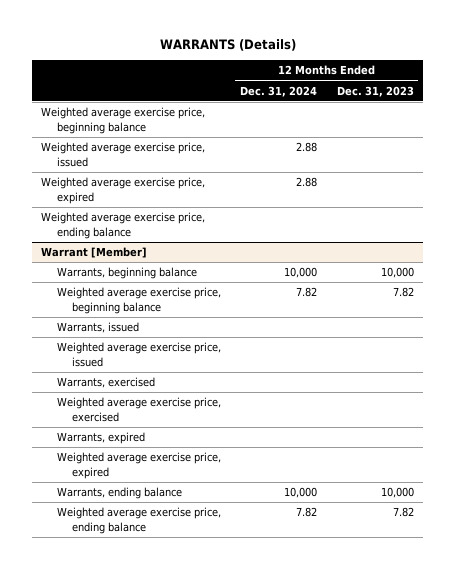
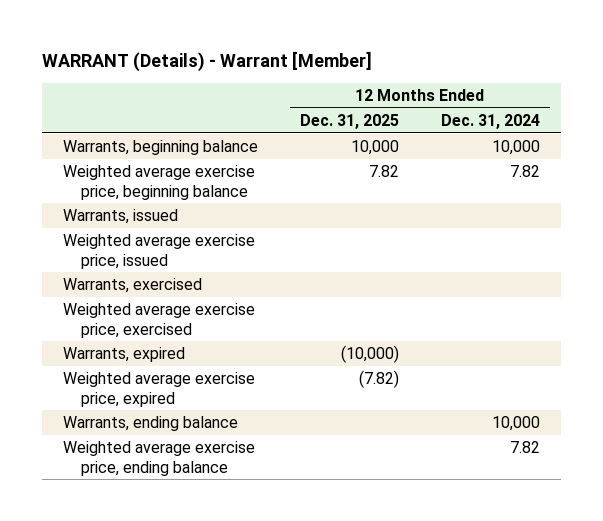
[159,39,296,52] WARRANTS (Details) -> [42,51,373,73] WARRANT (Details) - Warrant [Member]
[336,85,414,97] Dec. 31, 2023 -> none
none -> [300,114,400,130] Dec. 31, 2025
[41,107,206,134] Weighted average exercise price, beginning balance -> none
[41,142,206,167] Weighted average exercise price, issued -> none
[41,177,206,204] Weighted average exercise price, expired -> none
[41,212,206,239] Weighted average exercise price, ending balance -> none
[41,247,148,259] Warrant [Member] -> none

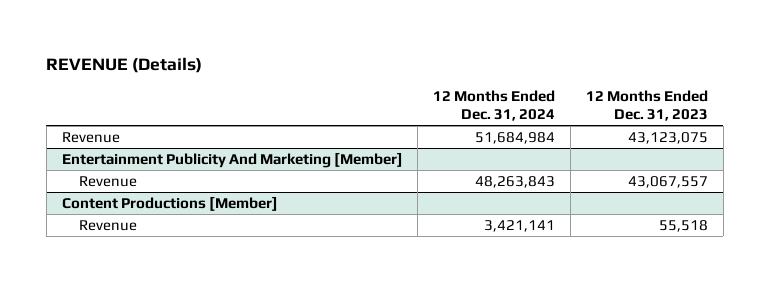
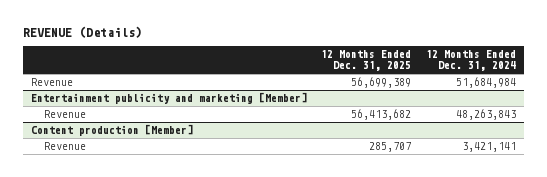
[585,89,708,122] 12 Months Ended Dec. 31, 2023 -> none
none -> [321,49,412,72] 12 Months Ended Dec. 31, 2025
[61,152,403,169] Entertainment Publicity And Marketing [Member] -> [30,91,307,104] Entertainment publicity and marketing [Member]
[61,196,278,212] Content Productions [Member] -> [30,123,193,136] Content production [Member]

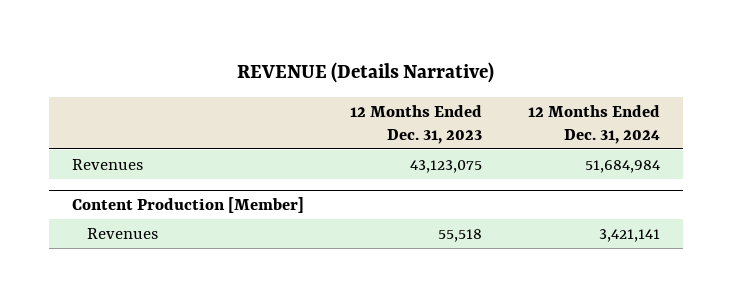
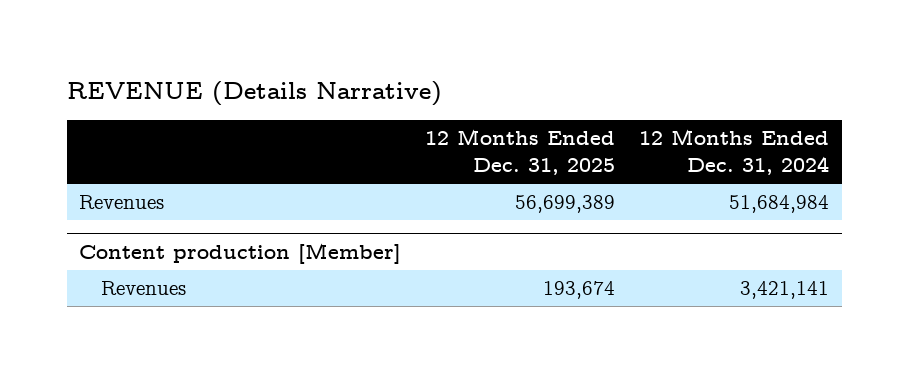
[350,105,483,144] 12 Months Ended Dec. 31, 2023 -> none
none -> [425,129,616,176] 12 Months Ended Dec. 31, 2025
[72,197,305,214] Content Production [Member] -> [78,242,401,264] Content production [Member]

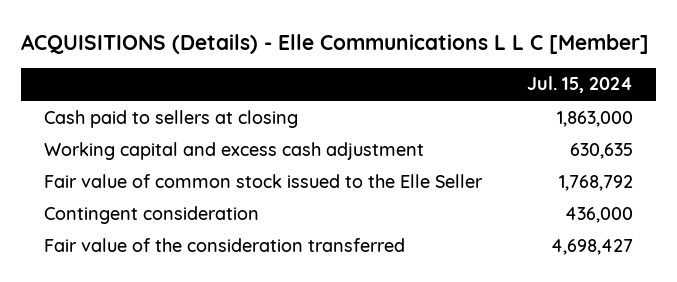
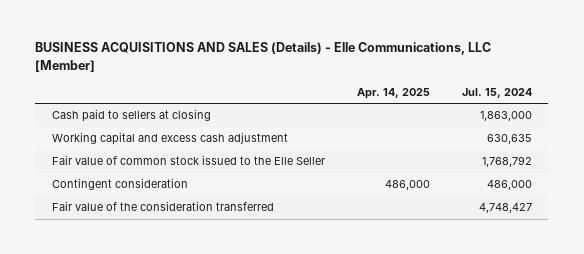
[21,33,650,54] ACQUISITIONS (Details) - Elle Communications L L C [Member] -> [35,42,492,72] BUSINESS ACQUISITIONS AND SALES (Details) - Elle Communications, LLC [Member]
none -> [356,87,430,99] Apr. 14, 2025
[565,206,634,223] 436,000 -> [487,180,533,191] 486,000
[551,238,634,255] 4,698,427 -> [479,203,533,214] 4,748,427

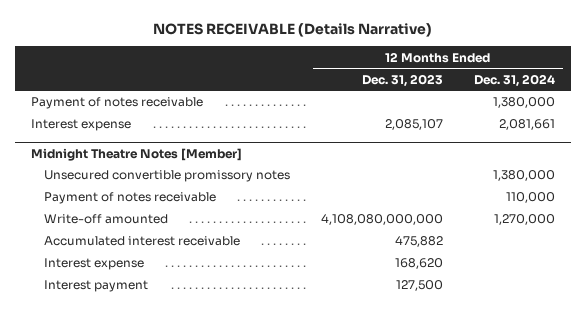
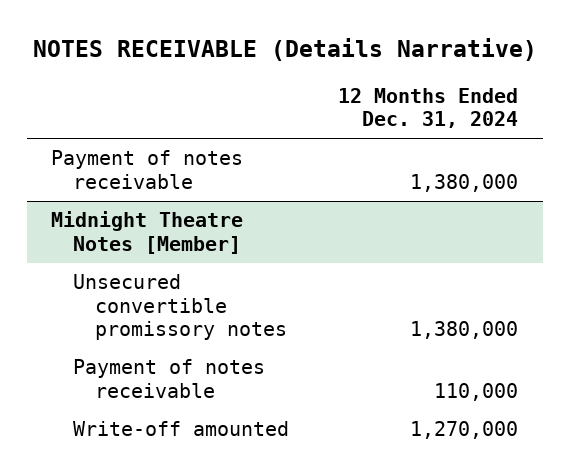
[362,73,444,87] Dec. 31, 2023 -> none
[30,119,131,132] Interest expense -> none
[44,236,241,247] Accumulated interest receivable -> none
[44,258,145,271] Interest expense -> none
[44,280,149,293] Interest payment -> none

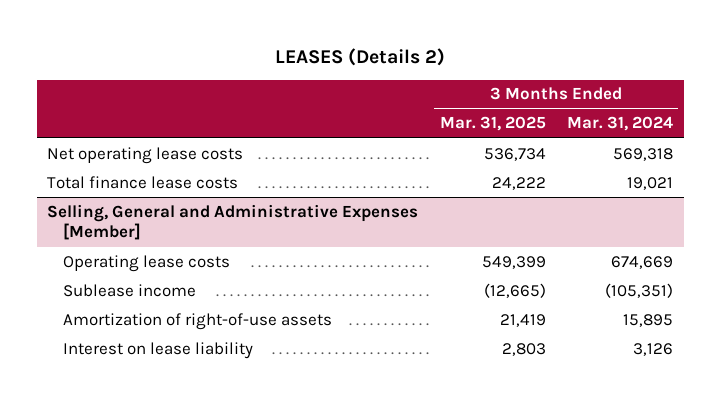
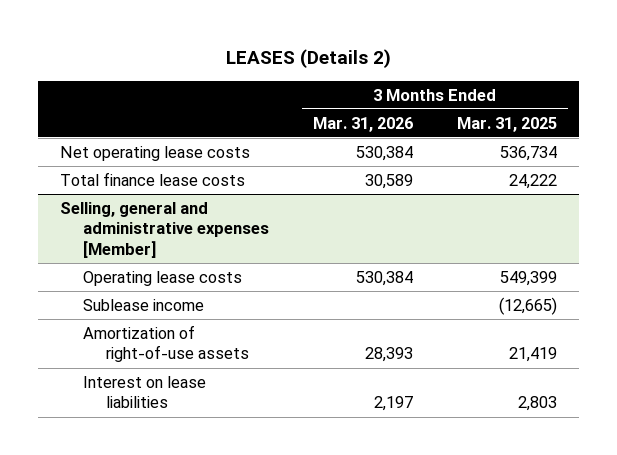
[567,116,674,132] Mar. 31, 2024 -> none
none -> [313,116,414,132] Mar. 31, 2026
[47,203,419,241] Selling, General and Administrative Expenses [Member] -> [60,201,270,258] Selling, general and administrative expenses [Member]
[62,341,253,359] Interest on lease liability -> [83,375,207,409] Interest on lease liabilities

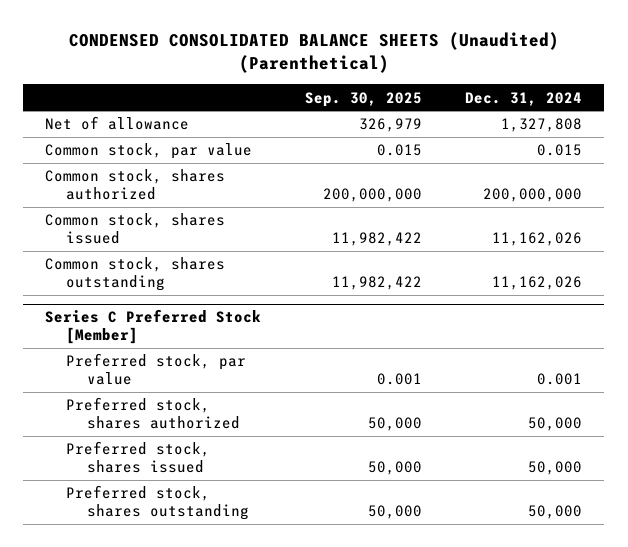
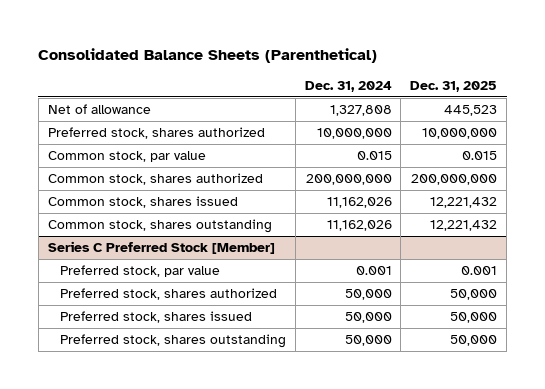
[68,32,559,74] CONDENSED CONSOLIDATED BALANCE SHEETS (Unaudited) (Parenthetical) -> [38,47,378,63] Consolidated Balance Sheets (Parenthetical)
[304,91,422,107] Sep. 30, 2025 -> none
none -> [410,80,498,92] Dec. 31, 2025
none -> [47,127,265,140] Preferred stock, shares authorized

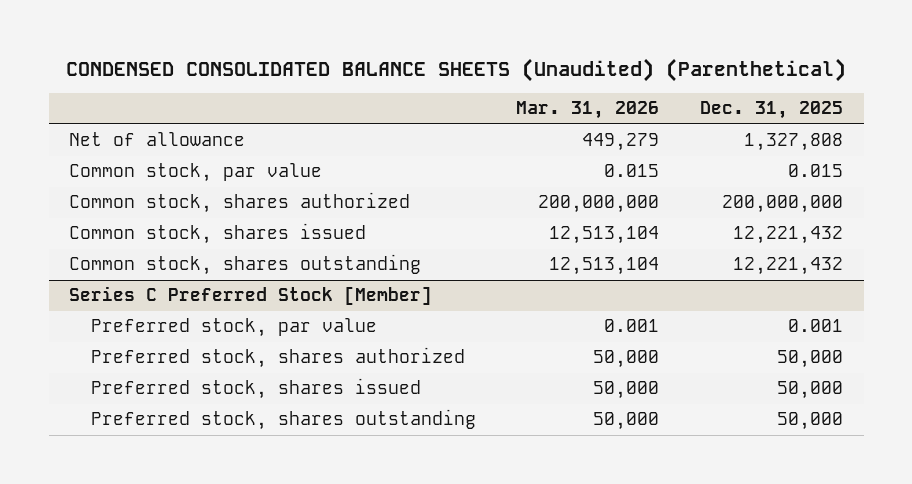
[38,47,378,63] Consolidated Balance Sheets (Parenthetical) -> [66,57,847,82] CONDENSED CONSOLIDATED BALANCE SHEETS (Unaudited) (Parenthetical)
[304,80,392,92] Dec. 31, 2024 -> none
none -> [516,101,660,120] Mar. 31, 2026
[47,127,265,140] Preferred stock, shares authorized -> none
[444,105,498,117] 445,523 -> [744,133,844,152] 1,327,808

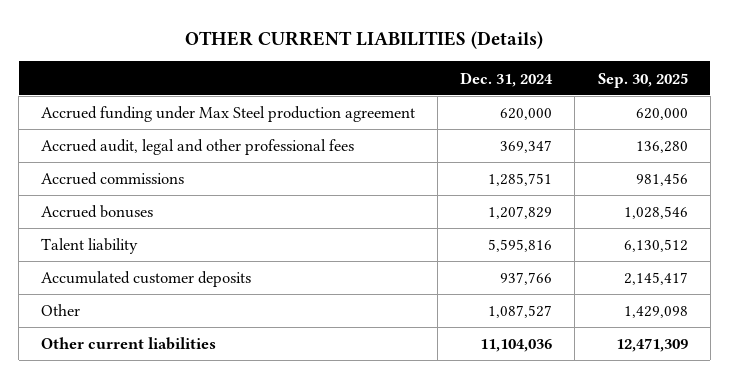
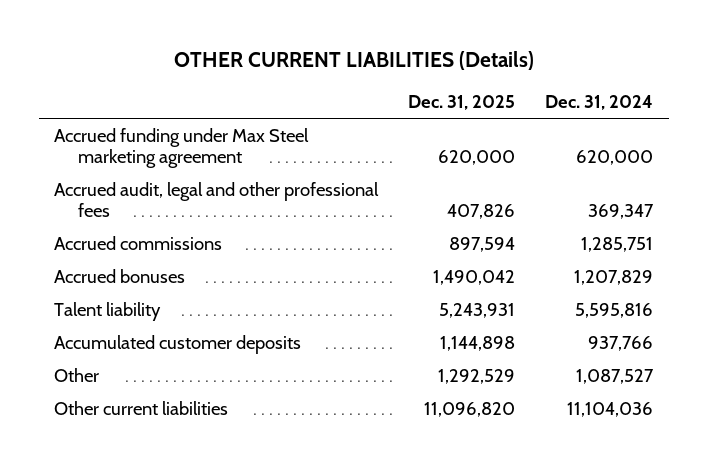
[597,72,688,88] Sep. 30, 2025 -> none
none -> [408,95,516,111] Dec. 31, 2025
[41,106,416,123] Accrued funding under Max Steel production agreement -> [53,127,309,168] Accrued funding under Max Steel marketing agreement

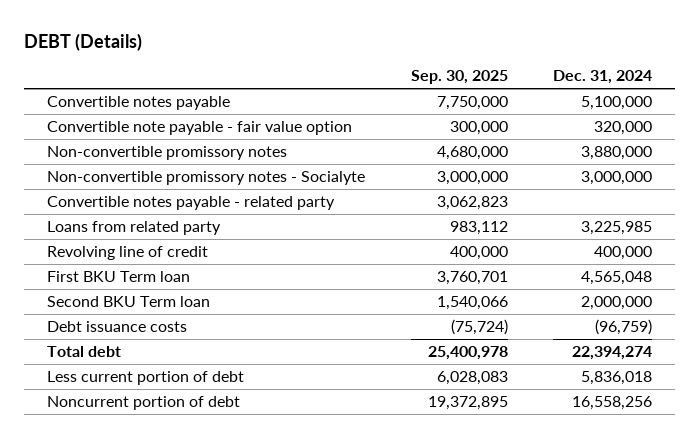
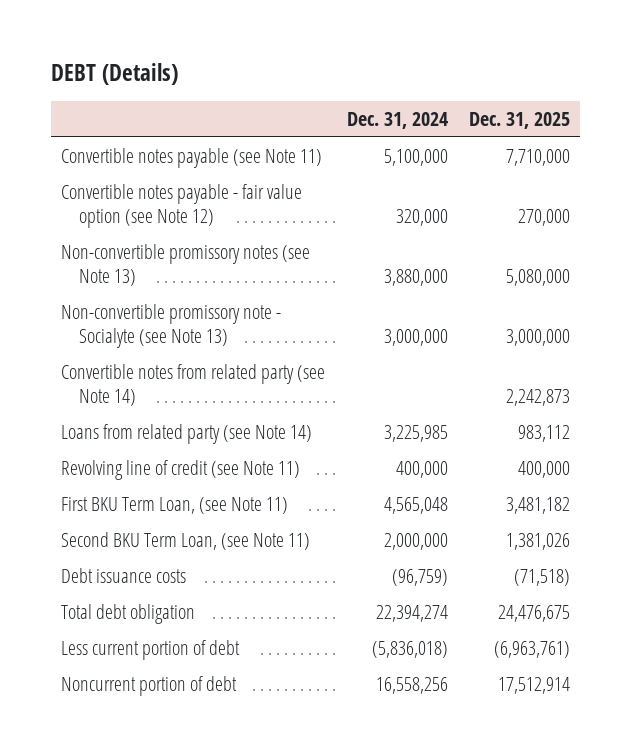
[410,70,508,85] Sep. 30, 2025 -> none
none -> [468,111,570,129] Dec. 31, 2025
[46,195,335,210] Convertible notes payable - related party -> none
[46,95,230,110] Convertible notes payable -> [61,147,323,168] Convertible notes payable (see Note 11)
[46,120,352,135] Convertible note payable - fair value option -> [61,183,303,228] Convertible notes payable - fair value option (see Note 12)
[46,145,287,160] Non-convertible promissory notes -> [61,243,311,286] Non-convertible promissory notes (see Note 13)
[46,170,365,185] Non-convertible promissory notes - Socialyte -> [61,303,282,348] Non-convertible promissory note - Socialyte (see Note 13)
none -> [61,363,326,406] Convertible notes from related party (see Note 14)
[46,220,221,235] Loans from related party -> [61,423,313,444] Loans from related party (see Note 14)
[46,245,208,260] Revolving line of credit -> [61,459,301,480] Revolving line of credit (see Note 11)
[46,270,190,282] First BKU Term loan -> [61,496,289,514] First BKU Term Loan, (see Note 11)
[46,295,210,307] Second BKU Term loan -> [61,531,311,550] Second BKU Term Loan, (see Note 11)
[46,345,121,357] Total debt -> [61,603,196,624] Total debt obligation
[581,370,653,385] 5,836,018 -> [371,640,448,658] (5,836,018)

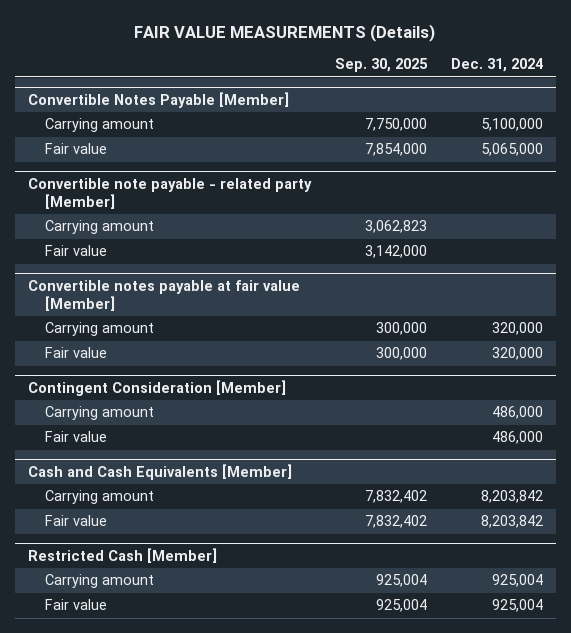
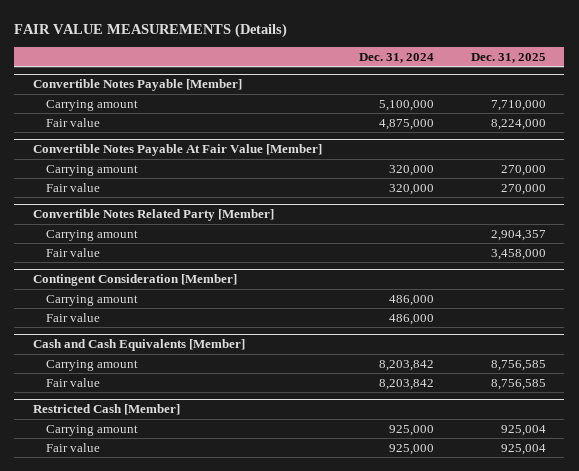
[334,58,428,73] Sep. 30, 2025 -> none
none -> [470,52,546,63] Dec. 31, 2025
[27,177,312,209] Convertible note payable - related party [Member] -> none
[45,220,155,235] Carrying amount -> none
[45,245,108,257] Fair value -> none
[481,143,544,157] 5,065,000 -> [378,118,434,130] 4,875,000
[27,279,300,311] Convertible notes payable at fair value [Member] -> [32,144,322,157] Convertible Notes Payable At Fair Value [Member]
none -> [32,209,274,222] Convertible Notes Related Party [Member]
none -> [46,229,139,241] Carrying amount
none -> [46,247,101,257] Fair value
[492,574,544,588] 925,004 -> [388,424,434,436] 925,000
[492,599,544,613] 925,004 -> [388,443,434,455] 925,000

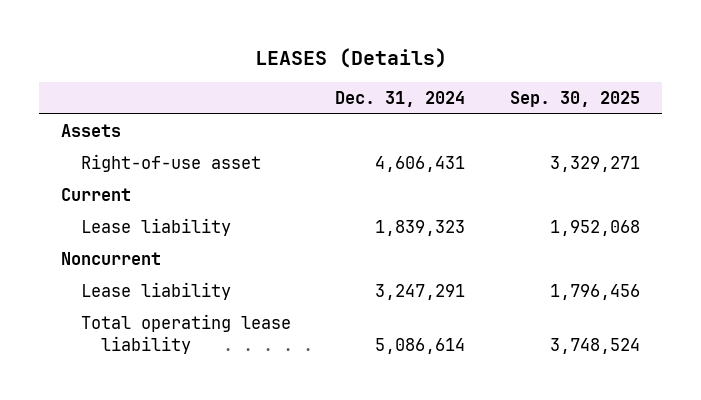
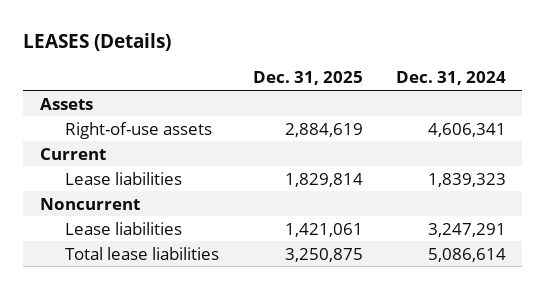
[510,90,641,107] Sep. 30, 2025 -> none
none -> [252,71,363,86] Dec. 31, 2025
[80,154,261,173] Right-of-use asset -> [65,121,213,139] Right-of-use assets
[375,156,466,173] 4,606,431 -> [427,122,506,137] 4,606,341
[80,218,231,237] Lease liability -> [65,171,183,185] Lease liabilities
[80,282,231,301] Lease liability -> [65,221,183,235] Lease liabilities
[80,314,291,354] Total operating lease liability -> [65,246,220,260] Total lease liabilities

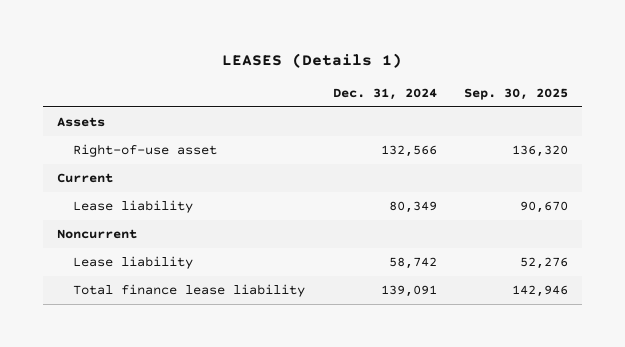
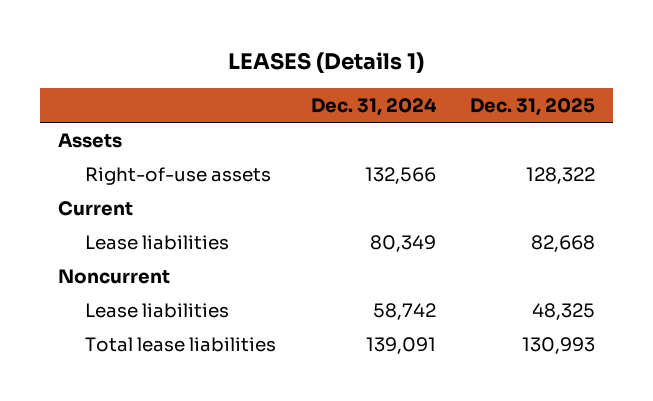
[464,88,569,101] Sep. 30, 2025 -> none
none -> [470,97,596,116] Dec. 31, 2025
[72,144,217,158] Right-of-use asset -> [84,166,271,185] Right-of-use assets
[72,200,193,214] Lease liability -> [84,234,229,250] Lease liabilities
[72,256,193,270] Lease liability -> [84,302,229,318] Lease liabilities
[72,284,305,298] Total finance lease liability -> [84,336,276,352] Total lease liabilities

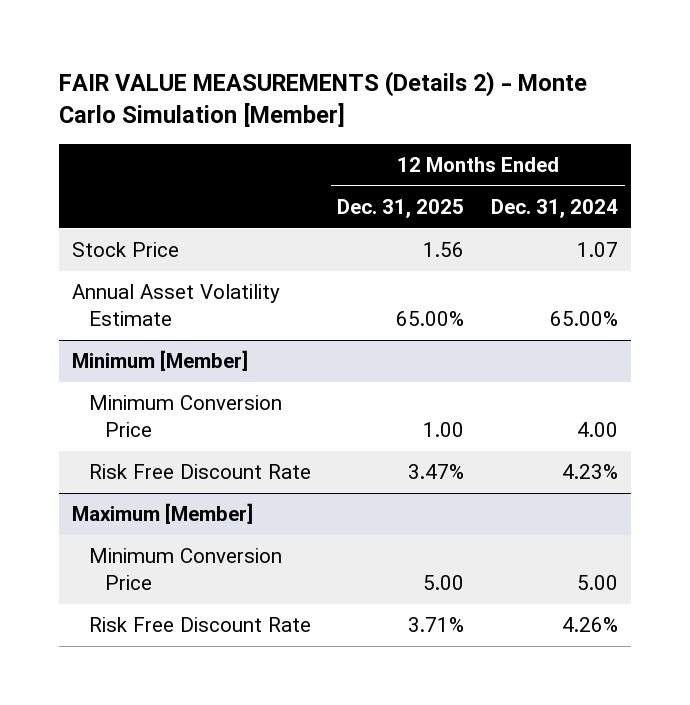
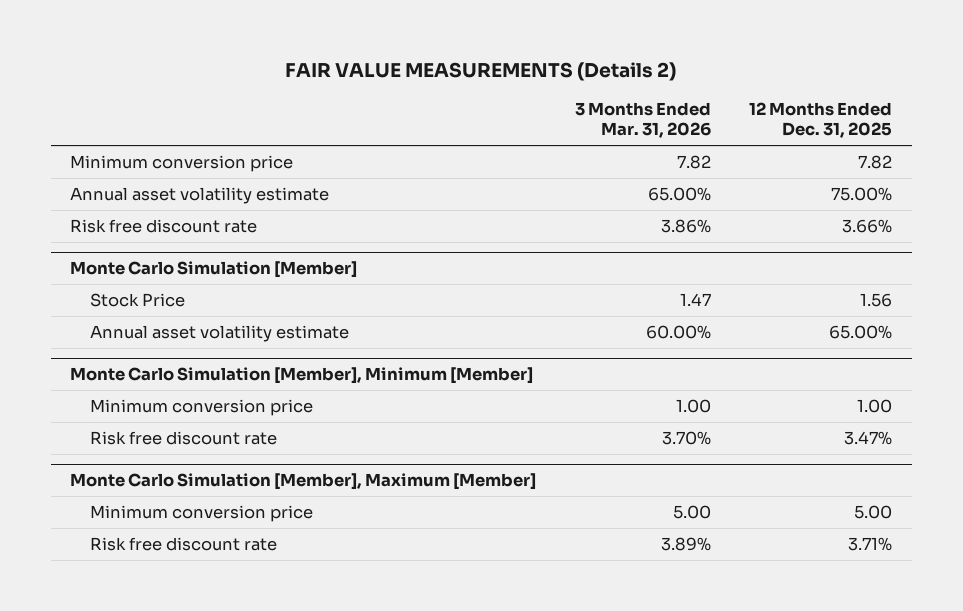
[59,71,588,128] FAIR VALUE MEASUREMENTS (Details 2) - Monte Carlo Simulation [Member] -> [285,61,677,81] FAIR VALUE MEASUREMENTS (Details 2)
[491,199,619,219] Dec. 31, 2024 -> none
none -> [574,102,711,139] 3 Months Ended Mar. 31, 2026
none -> [70,154,294,172] Minimum conversion price
none -> [70,186,330,204] Annual asset volatility estimate
none -> [70,218,258,233] Risk free discount rate
none -> [70,260,358,278] Monte Carlo Simulation [Member]
[72,350,249,372] Minimum [Member] -> none
[72,503,254,525] Maximum [Member] -> none
[72,284,281,327] Annual Asset Volatility Estimate -> [89,324,349,342] Annual asset volatility estimate
none -> [70,366,534,384] Monte Carlo Simulation [Member], Minimum [Member]
[88,395,282,438] Minimum Conversion Price -> [89,398,313,416] Minimum conversion price
[88,464,311,480] Risk Free Discount Rate -> [89,430,277,445] Risk free discount rate
none -> [70,472,537,490] Monte Carlo Simulation [Member], Maximum [Member]
[88,548,282,591] Minimum Conversion Price -> [89,504,313,522] Minimum conversion price
[88,617,311,633] Risk Free Discount Rate -> [89,536,277,551] Risk free discount rate

